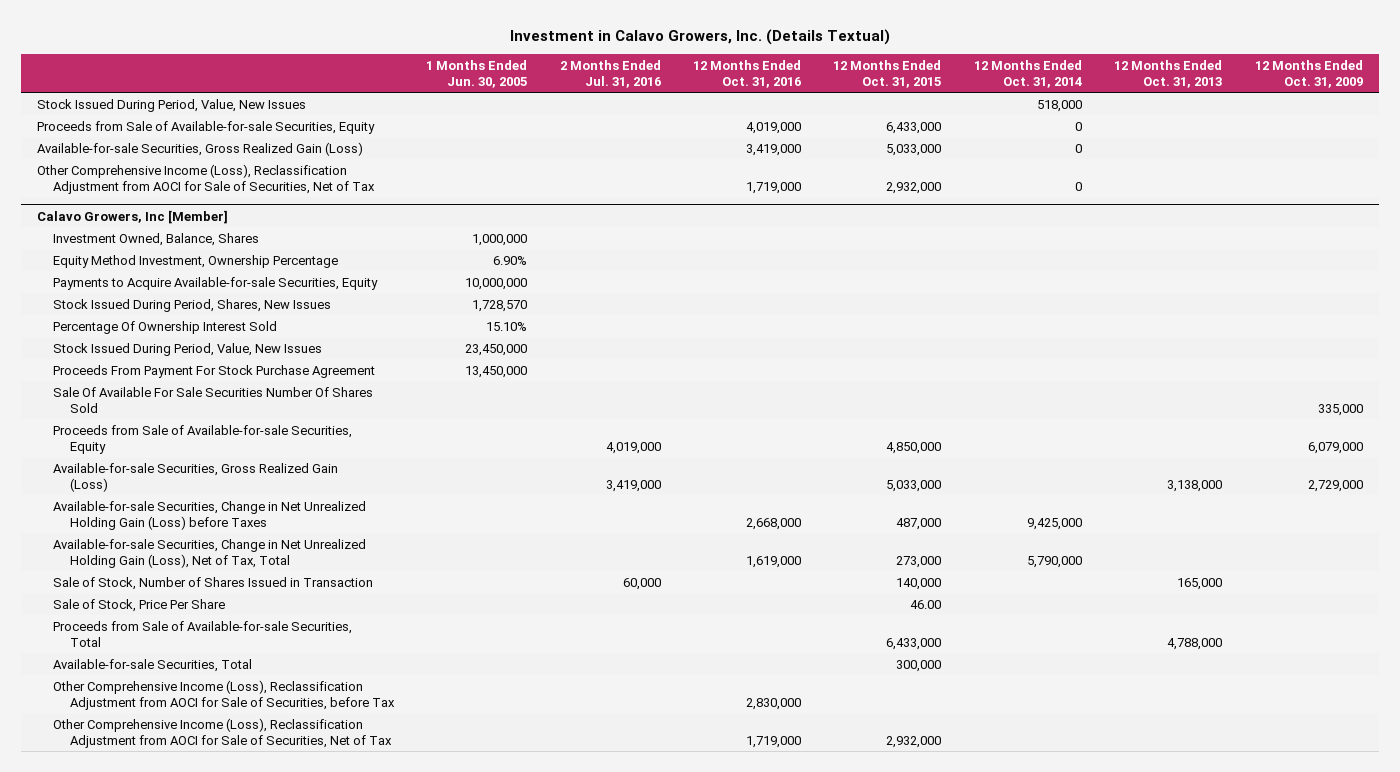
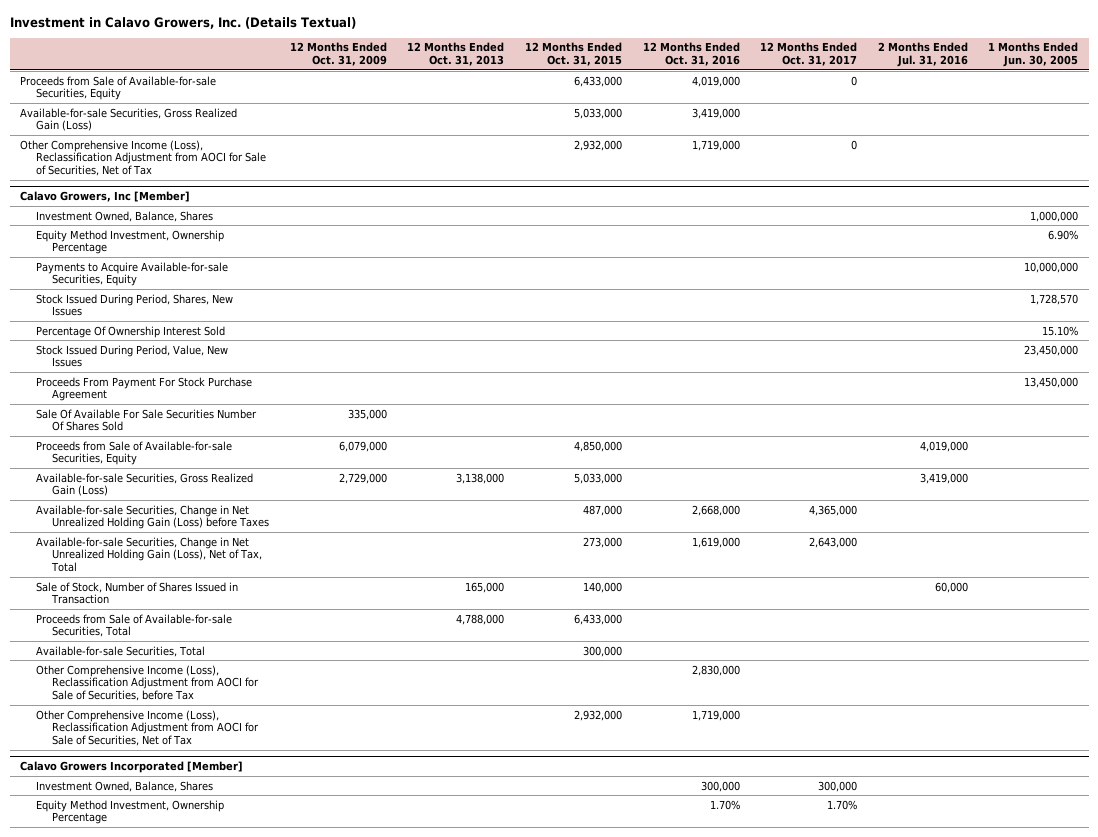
[973,60,1082,89] 12 Months Ended Oct. 31, 2014 -> none
none -> [760,42,858,67] 12 Months Ended Oct. 31, 2017
[36,98,306,112] Stock Issued During Period, Value, New Issues -> none
[53,598,226,612] Sale of Stock, Price Per Share -> none
none -> [19,761,243,774] Calavo Growers Incorporated [Member]
none -> [35,780,213,792] Investment Owned, Balance, Shares
none -> [35,799,224,825] Equity Method Investment, Ownership Percentage

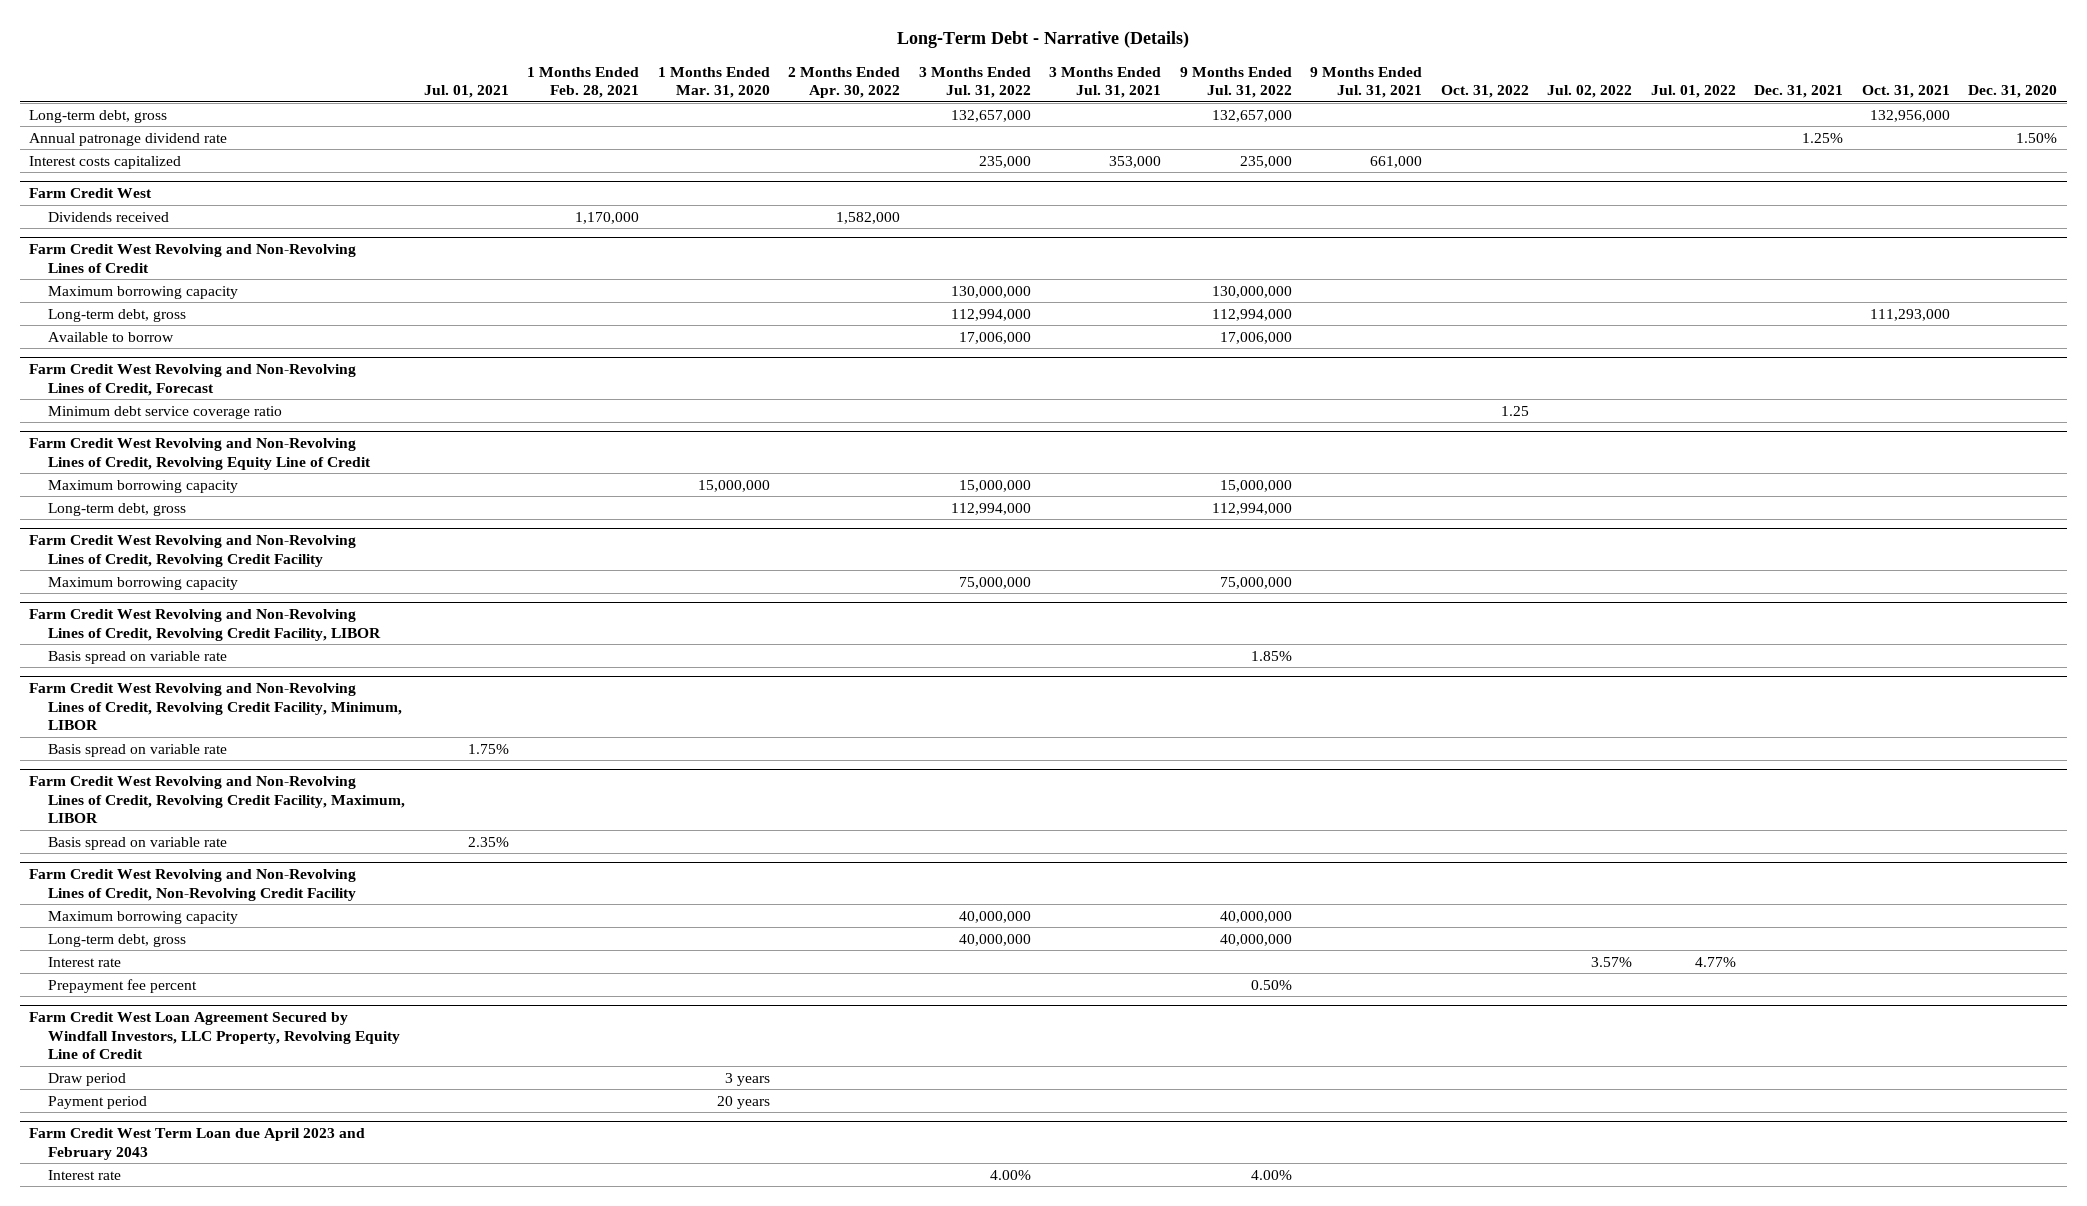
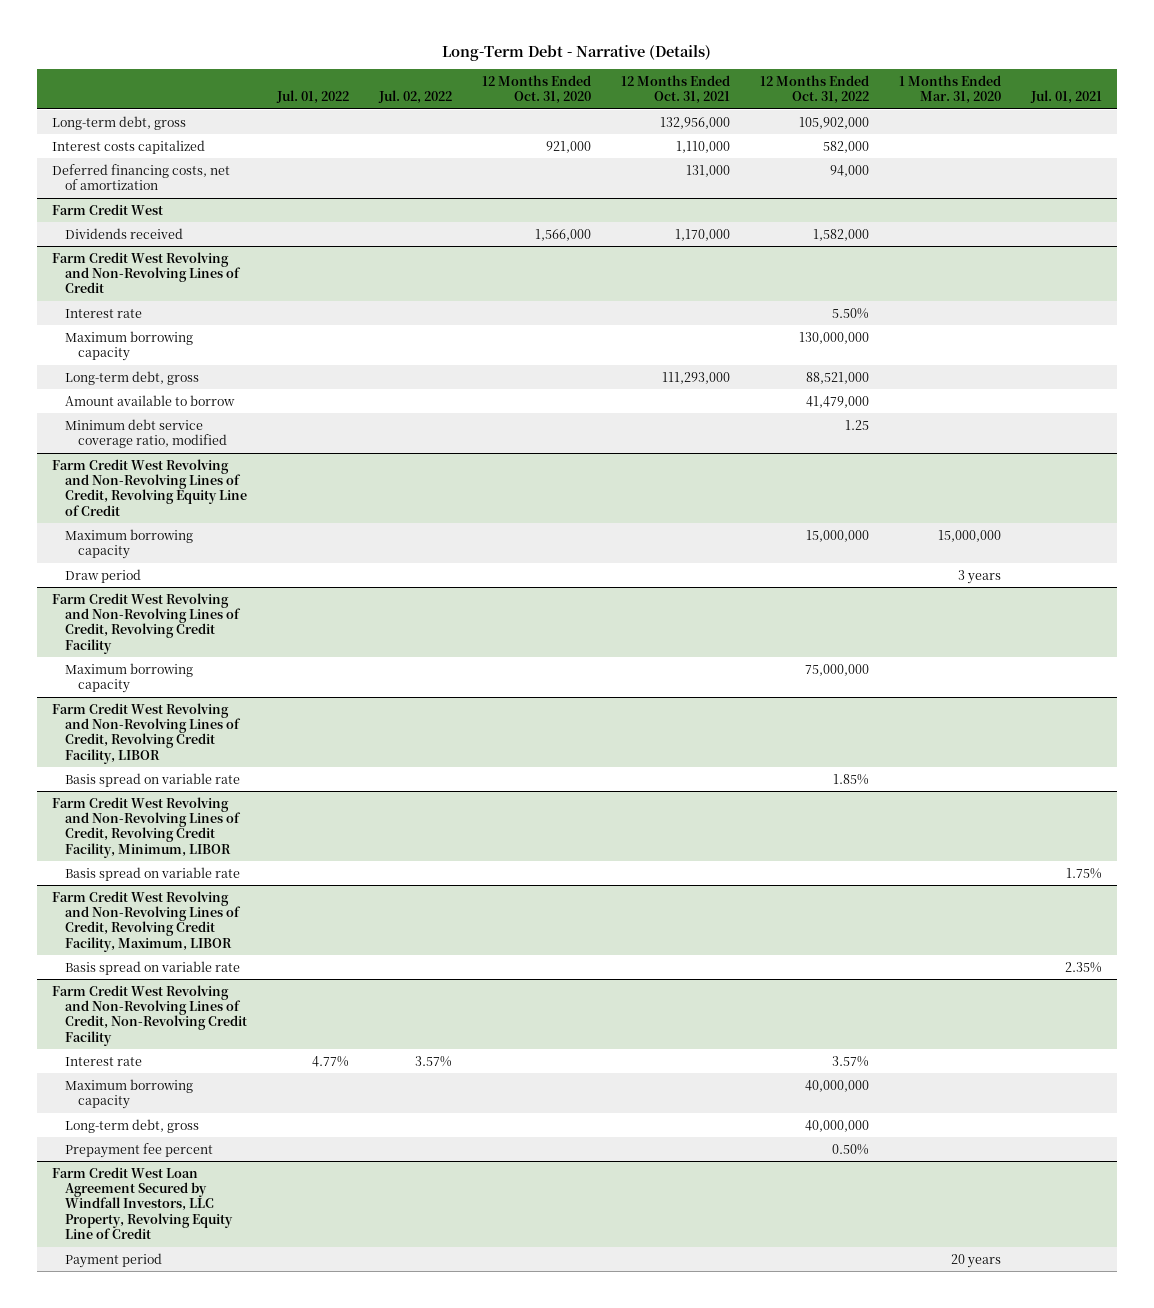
[527,66,640,99] 1 Months Ended Feb. 28, 2021 -> none
[788,66,901,99] 2 Months Ended Apr. 30, 2022 -> none
[918,66,1031,99] 3 Months Ended Jul. 31, 2022 -> none
[1049,66,1162,99] 3 Months Ended Jul. 31, 2021 -> none
[1179,66,1292,99] 9 Months Ended Jul. 31, 2022 -> none
[1310,66,1423,99] 9 Months Ended Jul. 31, 2021 -> none
[1440,85,1529,99] Oct. 31, 2022 -> none
[1754,85,1844,99] Dec. 31, 2021 -> none
[1861,85,1950,99] Oct. 31, 2021 -> none
[1968,85,2058,99] Dec. 31, 2020 -> none
none -> [482,74,592,105] 12 Months Ended Oct. 31, 2020
none -> [621,74,731,105] 12 Months Ended Oct. 31, 2021
none -> [760,74,870,105] 12 Months Ended Oct. 31, 2022
[29,132,228,146] Annual patronage dividend rate -> none
none -> [52,163,231,191] Deferred financing costs, net of amortization
none -> [64,308,142,318] Interest rate
[29,363,357,396] Farm Credit West Revolving and Non-Revolving Lines of Credit, Forecast -> none
[48,405,283,419] Minimum debt service coverage ratio -> none
[48,331,175,342] Available to borrow -> [64,394,235,406] Amount available to borrow
none -> [64,418,227,449] Minimum debt service coverage ratio, modified
[48,502,187,516] Long-term debt, gross -> none
none -> [64,568,141,583] Draw period
[48,956,122,967] Interest rate -> [64,1056,142,1066] Interest rate
[48,1072,127,1086] Draw period -> none
[29,1127,366,1160] Farm Credit West Term Loan due April 2023 and February 2043 -> none
[48,1169,122,1180] Interest rate -> none

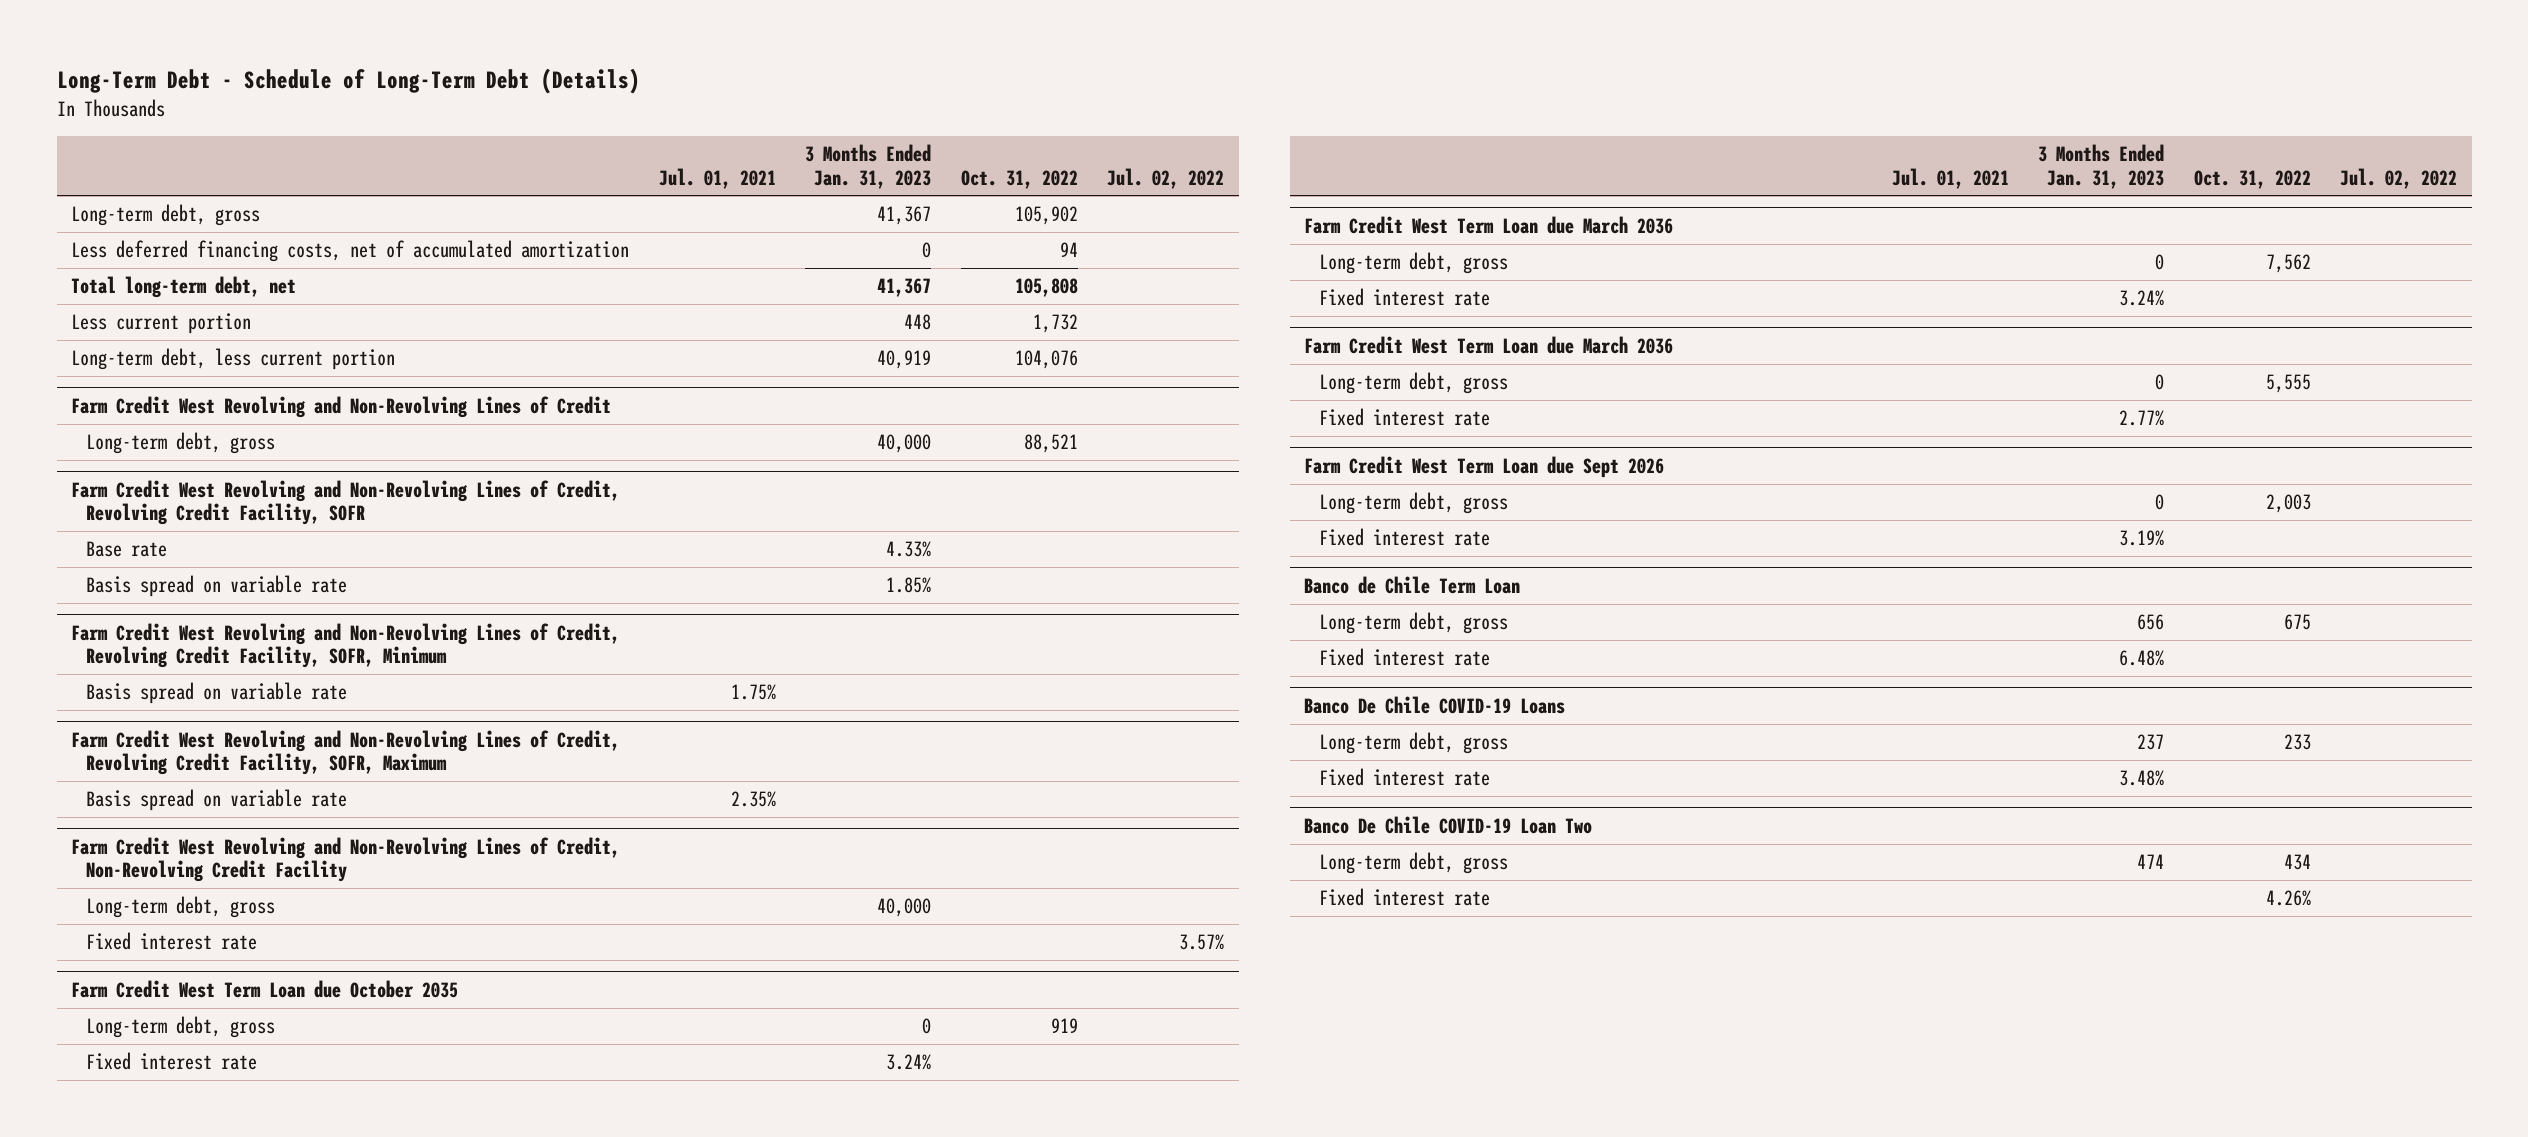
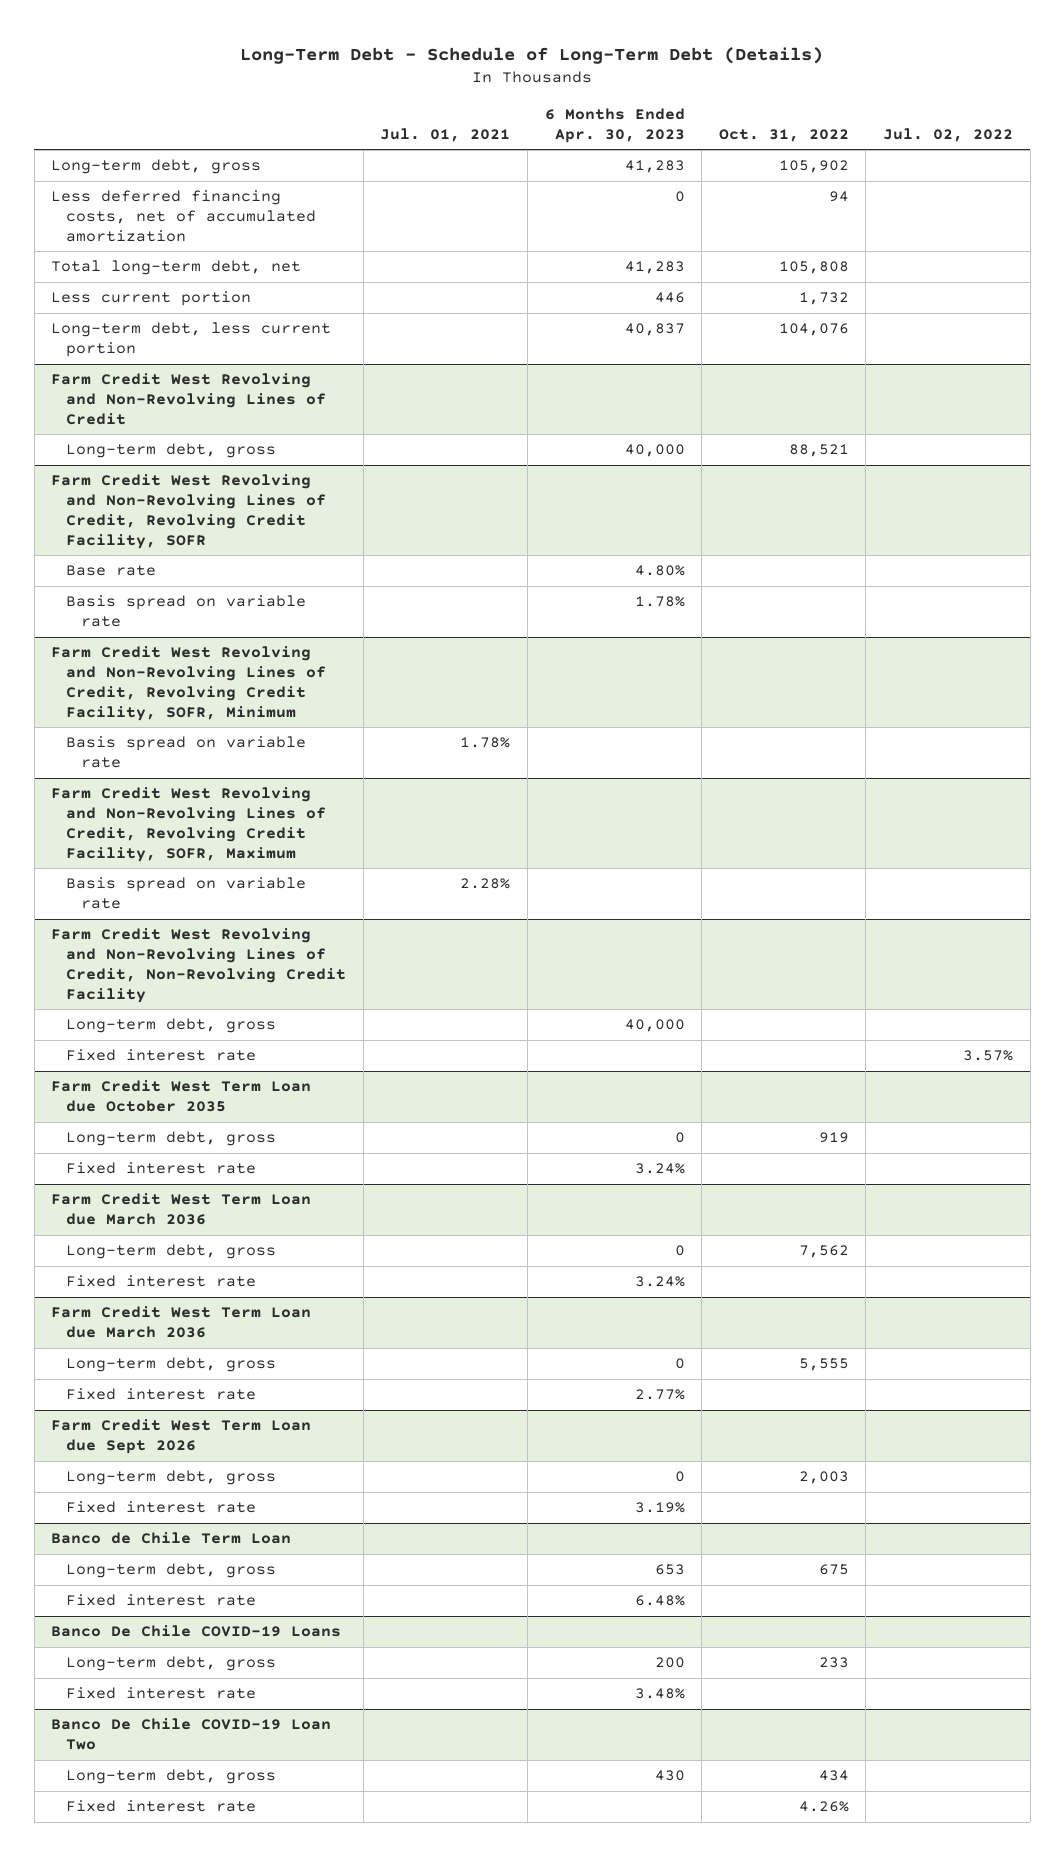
[805,143,932,189] 3 Months Ended Jan. 31, 2023 -> none
none -> [544,107,685,143] 6 Months Ended Apr. 30, 2023
[730,683,776,700] 1.75% -> [460,737,511,749] 1.78%
[730,790,776,807] 2.35% -> [460,878,511,890] 2.28%

